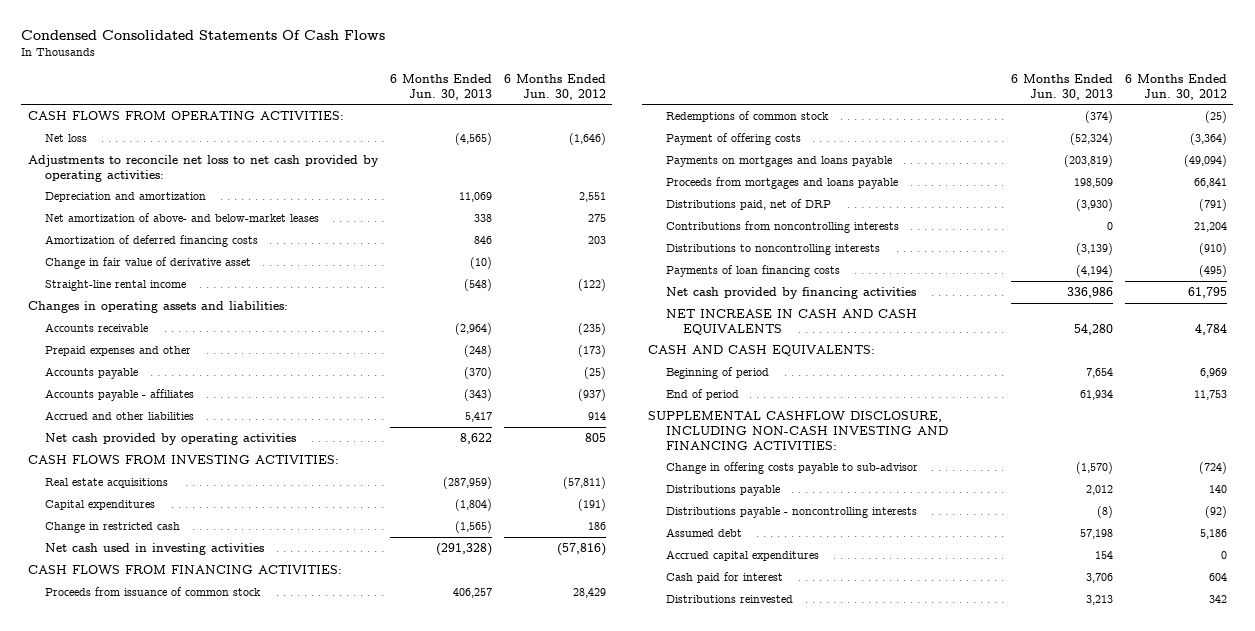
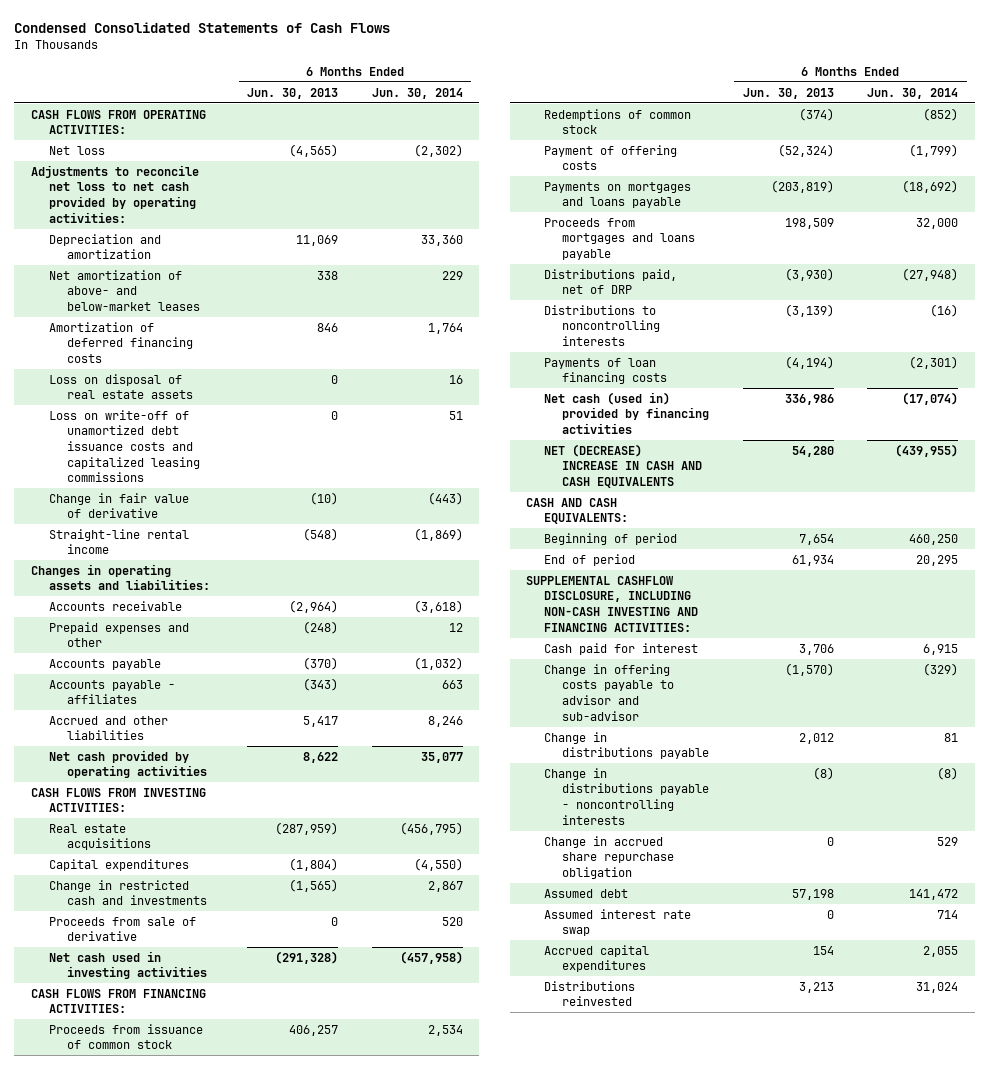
[21,29,386,40] Condensed Consolidated Statements Of Cash Flows -> [14,21,391,33] Condensed Consolidated Statements of Cash Flows
[504,73,607,100] 6 Months Ended Jun. 30, 2012 -> none
none -> [371,87,463,99] Jun. 30, 2014
none -> [48,373,193,400] Loss on disposal of real estate assets
none -> [48,409,200,483] Loss on write-off of unamortized debt issuance costs and capitalized leasing commissions
[45,256,252,269] Change in fair value of derivative asset -> [48,492,189,519] Change in fair value of derivative
[45,521,181,533] Change in restricted cash -> [48,879,207,906] Change in restricted cash and investments
none -> [48,916,196,942] Proceeds from sale of derivative
[665,220,899,233] Contributions from noncontrolling interests -> none
[665,286,916,299] Net cash provided by financing activities -> [544,391,710,434] Net cash (used in) provided by financing activities
[665,308,917,335] NET INCREASE IN CASH AND CASH EQUIVALENTS -> [544,443,703,488] NET (DECREASE) INCREASE IN CASH AND CASH EQUIVALENTS
[665,571,783,583] Cash paid for interest -> [544,642,699,655] Cash paid for interest
[665,461,918,474] Change in offering costs payable to sub-advisor -> [544,663,675,721] Change in offering costs payable to advisor and sub-advisor
[665,484,780,496] Distributions payable -> [544,731,710,760] Change in distributions payable
[665,506,917,518] Distributions payable - noncontrolling interests -> [544,767,710,825] Change in distributions payable - noncontrolling interests
none -> [544,835,675,879] Change in accrued share repurchase obligation
none -> [544,908,692,937] Assumed interest rate swap

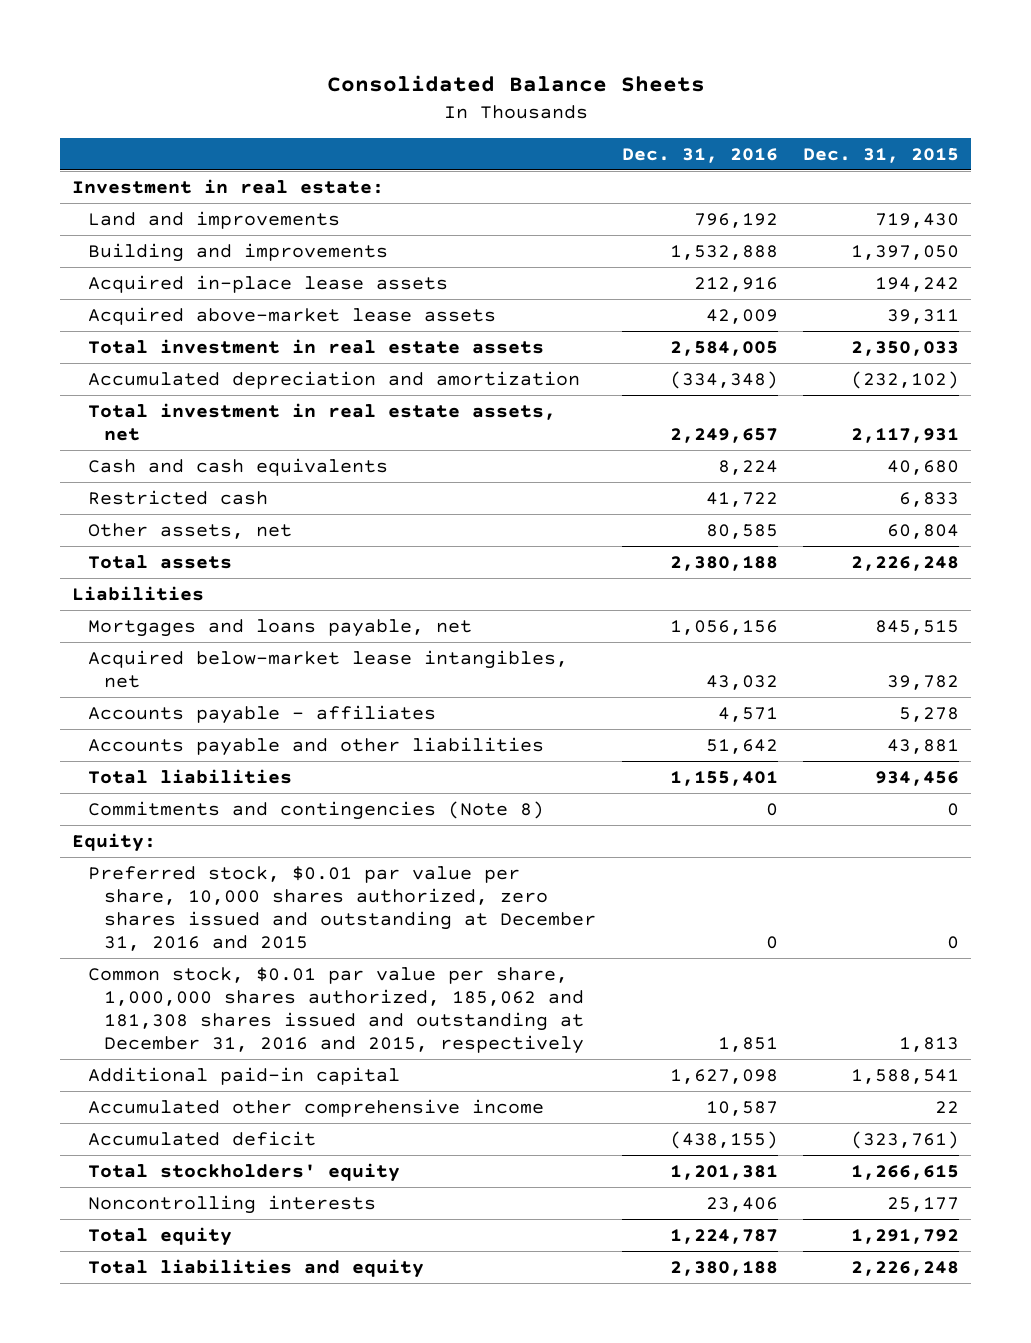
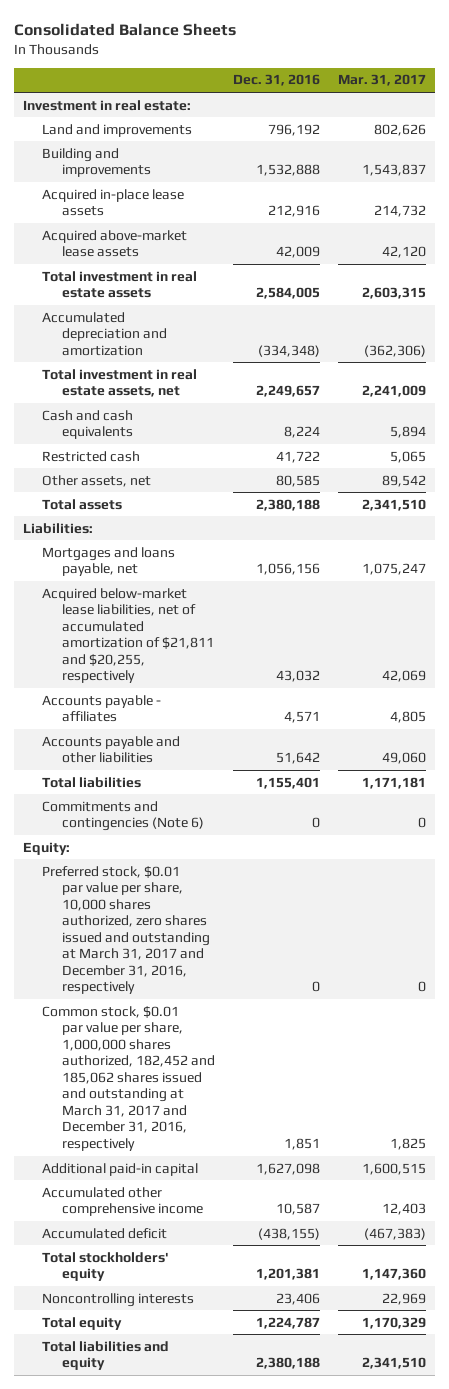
[802,147,959,163] Dec. 31, 2015 -> none
none -> [337,74,426,87] Mar. 31, 2017
[72,586,205,602] Liabilities -> [22,522,93,534] Liabilities:
[88,650,569,688] Acquired below-market lease intangibles, net -> [42,587,214,684] Acquired below-market lease liabilities, net of accumulated amortization of $21,811 and $20,255, respectively
[88,801,545,821] Commitments and contingencies (Note 8) -> [42,800,204,832] Commitments and contingencies (Note 6)
[88,866,597,951] Preferred stock, $0.01 par value per share, 10,000 shares authorized, zero shares issued and outstanding at December 31, 2016 and 2015 -> [42,865,210,995] Preferred stock, $0.01 par value per share, 10,000 shares authorized, zero shares issued and outstanding at March 31, 2017 and December 31, 2016, respectively
[88,967,585,1054] Common stock, $0.01 par value per share, 1,000,000 shares authorized, 185,062 and 181,308 shares issued and outstanding at December 31, 2016 and 2015, respectively -> [42,1005,215,1151] Common stock, $0.01 par value per share, 1,000,000 shares authorized, 182,452 and 185,062 shares issued and outstanding at March 31, 2017 and December 31, 2016, respectively

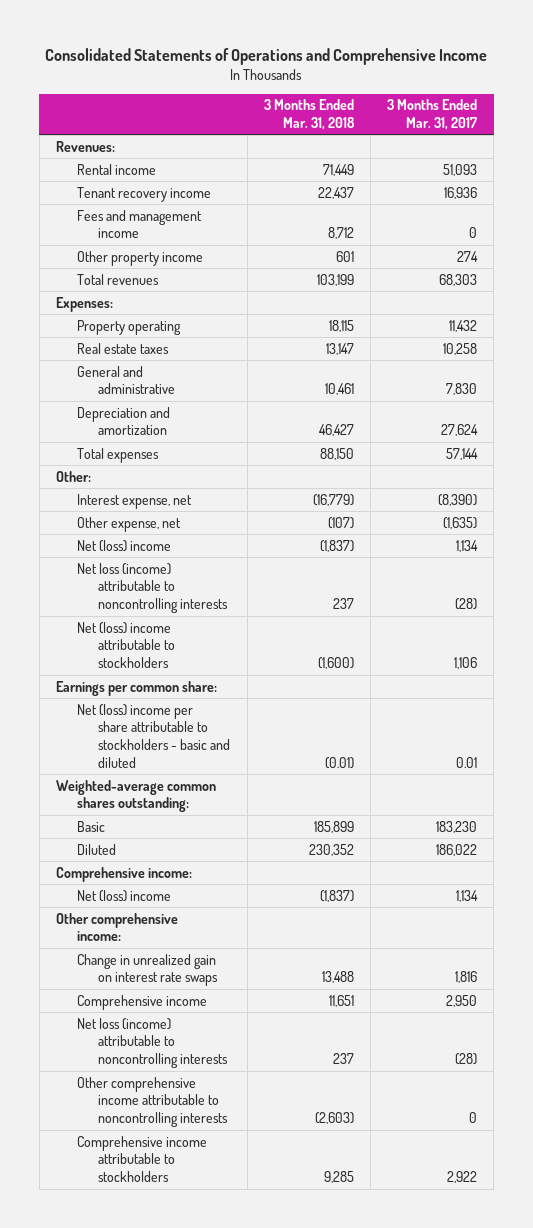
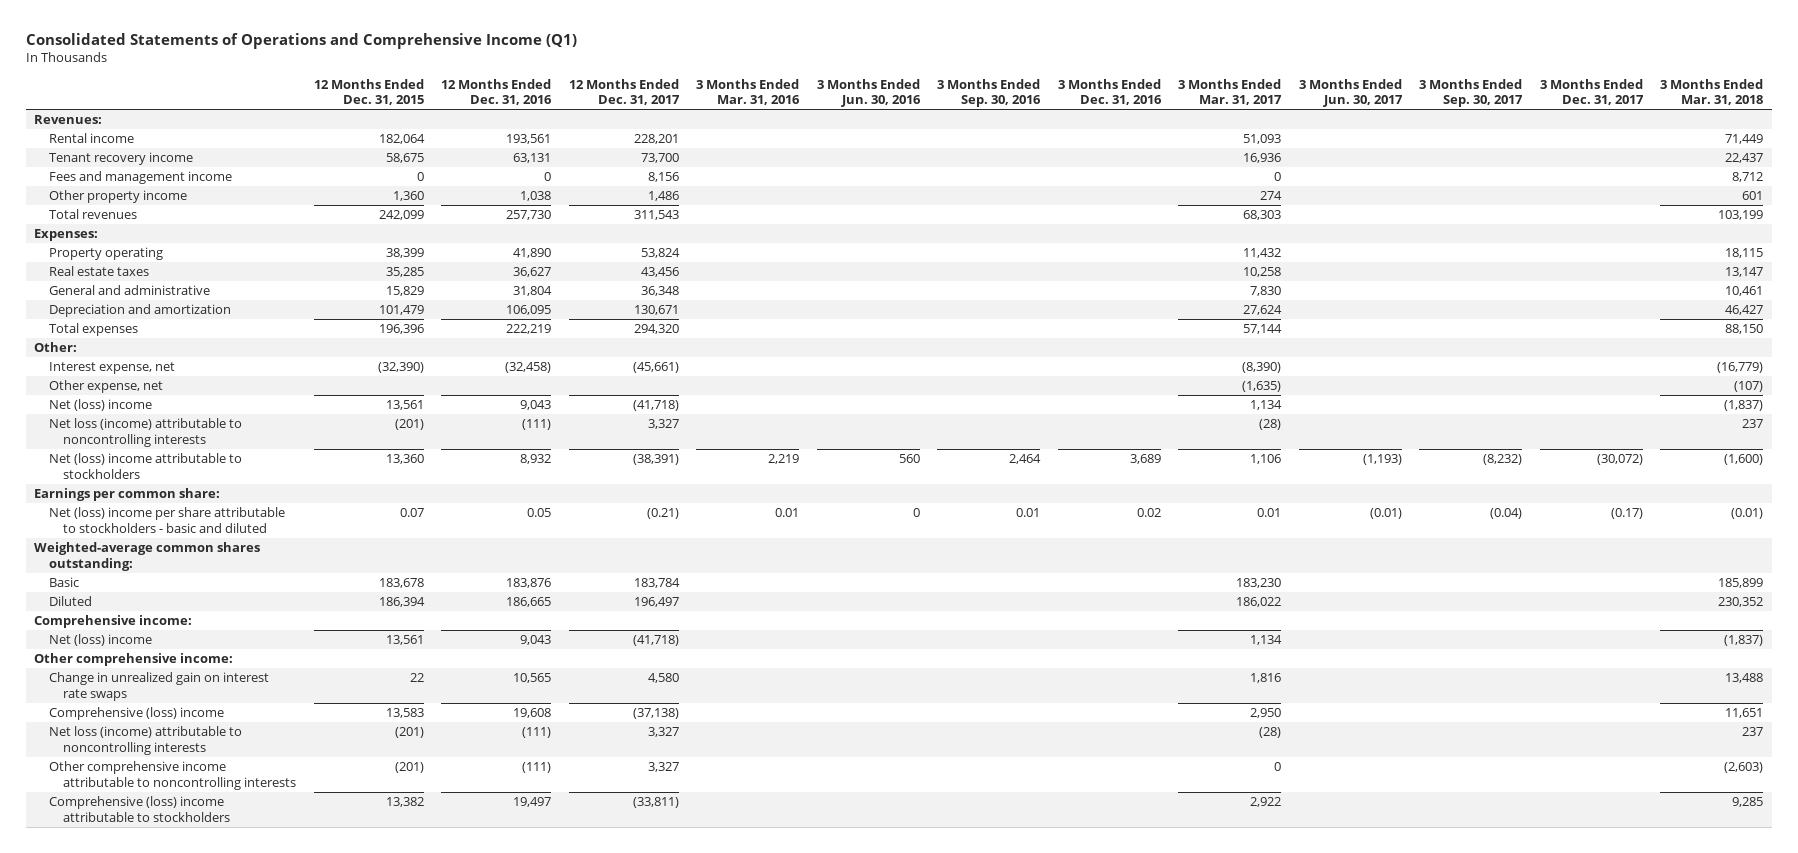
[45,47,488,65] Consolidated Statements of Operations and Comprehensive Income -> [25,33,577,50] Consolidated Statements of Operations and Comprehensive Income (Q1)
none -> [313,78,424,106] 12 Months Ended Dec. 31, 2015
none -> [441,78,553,106] 12 Months Ended Dec. 31, 2016
none -> [568,78,680,106] 12 Months Ended Dec. 31, 2017
none -> [696,78,801,106] 3 Months Ended Mar. 31, 2016
none -> [816,78,921,108] 3 Months Ended Jun. 30, 2016
none -> [937,78,1042,108] 3 Months Ended Sep. 30, 2016
none -> [1057,78,1162,106] 3 Months Ended Dec. 31, 2016
none -> [1298,78,1403,108] 3 Months Ended Jun. 30, 2017
none -> [1419,78,1524,108] 3 Months Ended Sep. 30, 2017
none -> [1539,78,1644,106] 3 Months Ended Dec. 31, 2017
[77,994,208,1010] Comprehensive income -> [48,707,224,721] Comprehensive (loss) income
[77,1135,208,1183] Comprehensive income attributable to stockholders -> [48,796,231,822] Comprehensive (loss) income attributable to stockholders

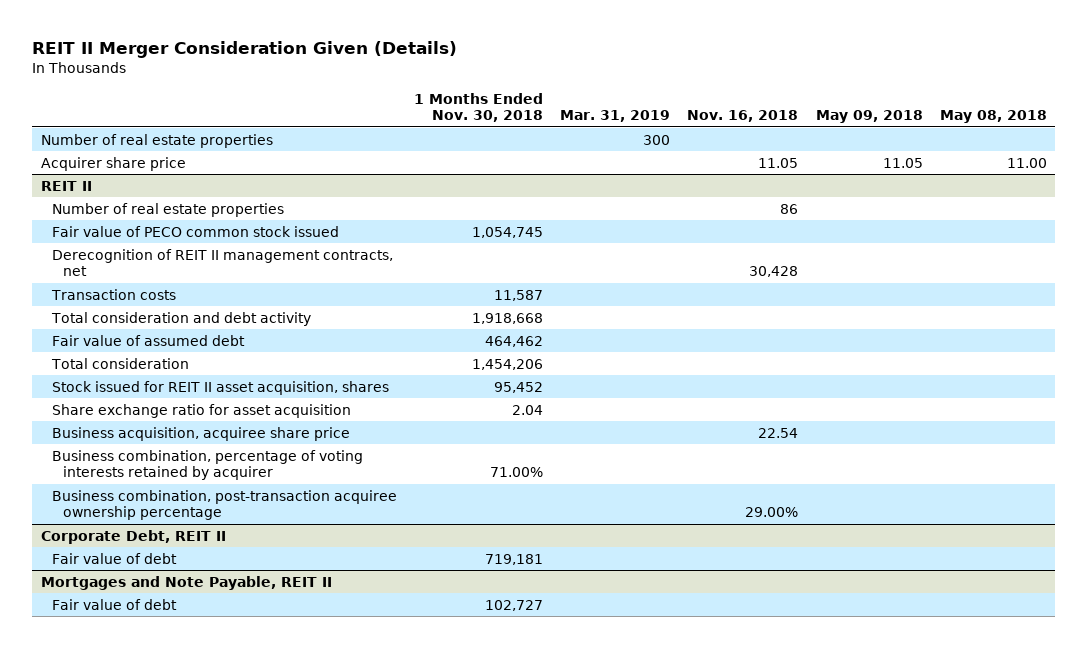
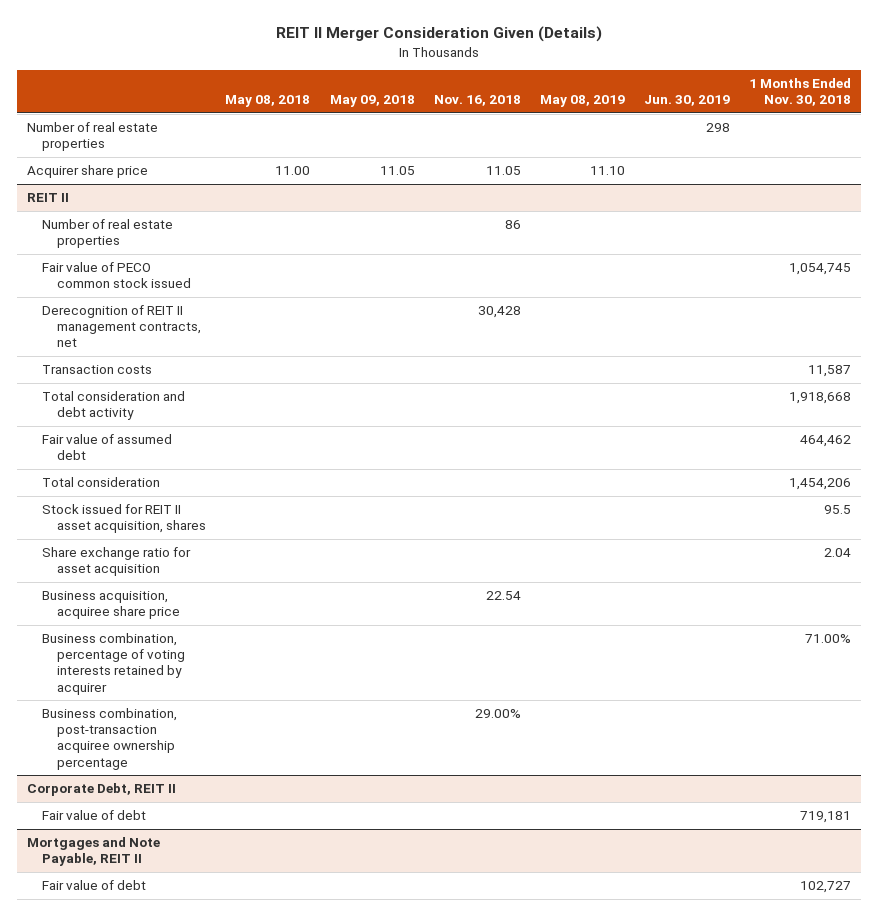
[560,110,671,123] Mar. 31, 2019 -> none
none -> [539,95,625,108] May 08, 2019
none -> [644,95,731,107] Jun. 30, 2019
[494,381,544,393] 95,452 -> [824,505,852,515] 95.5

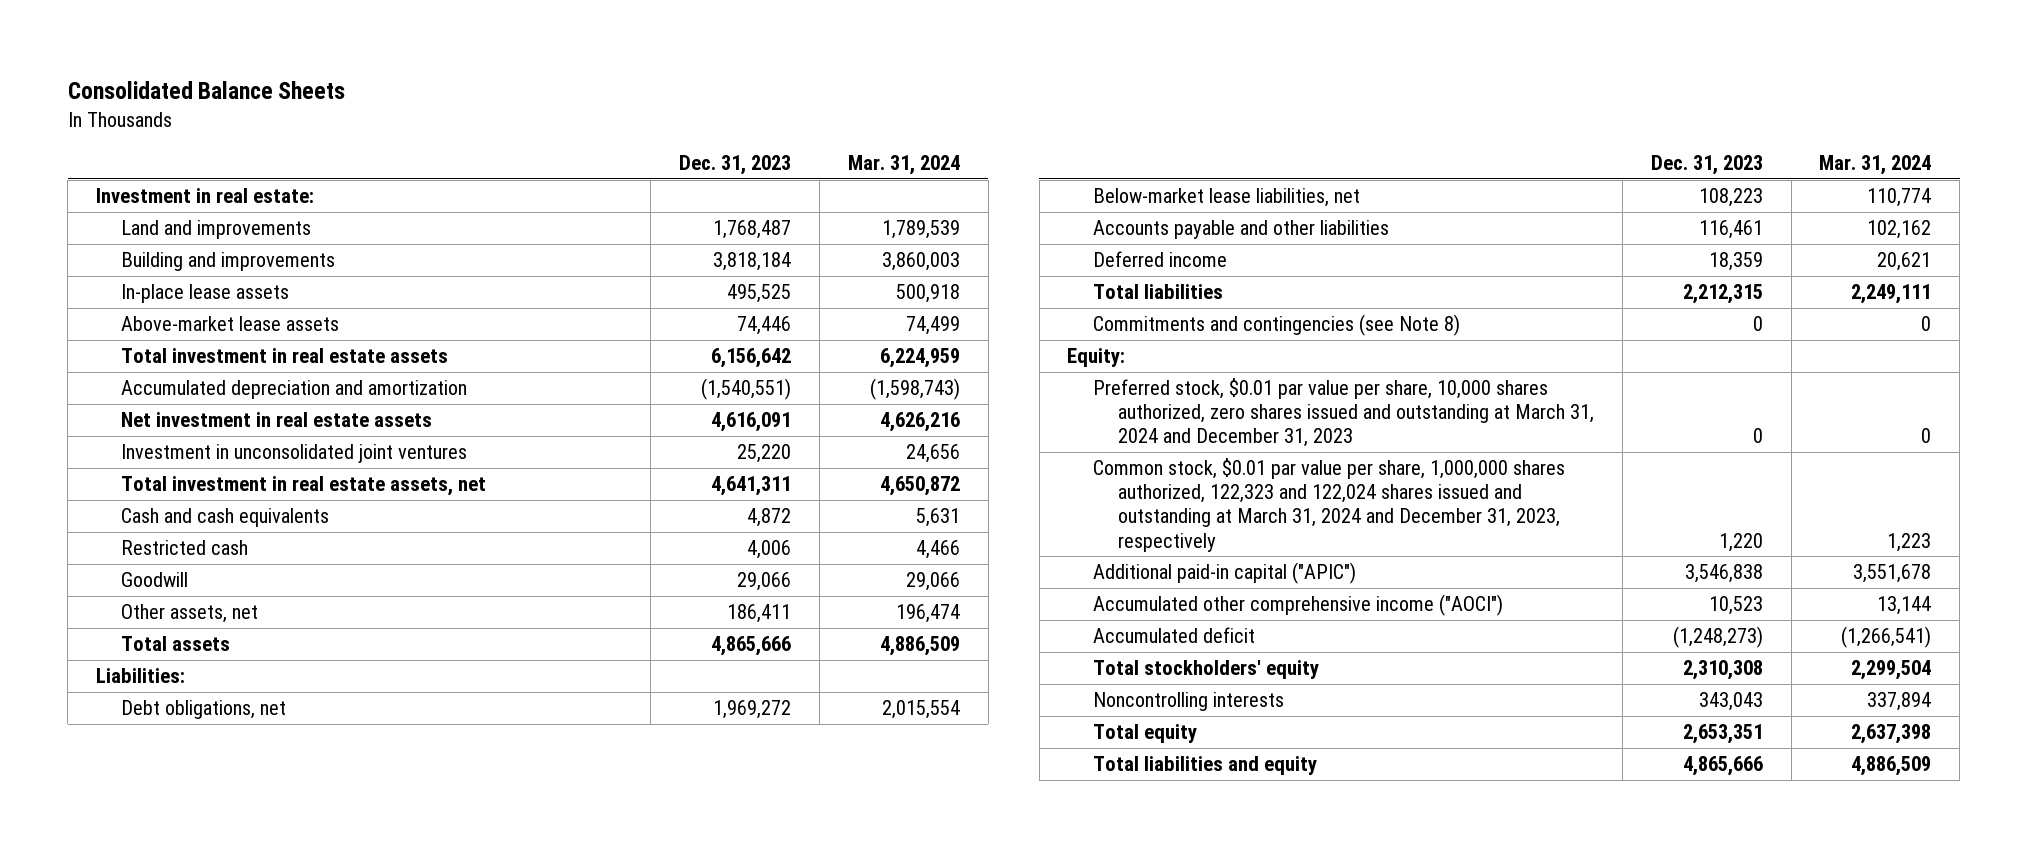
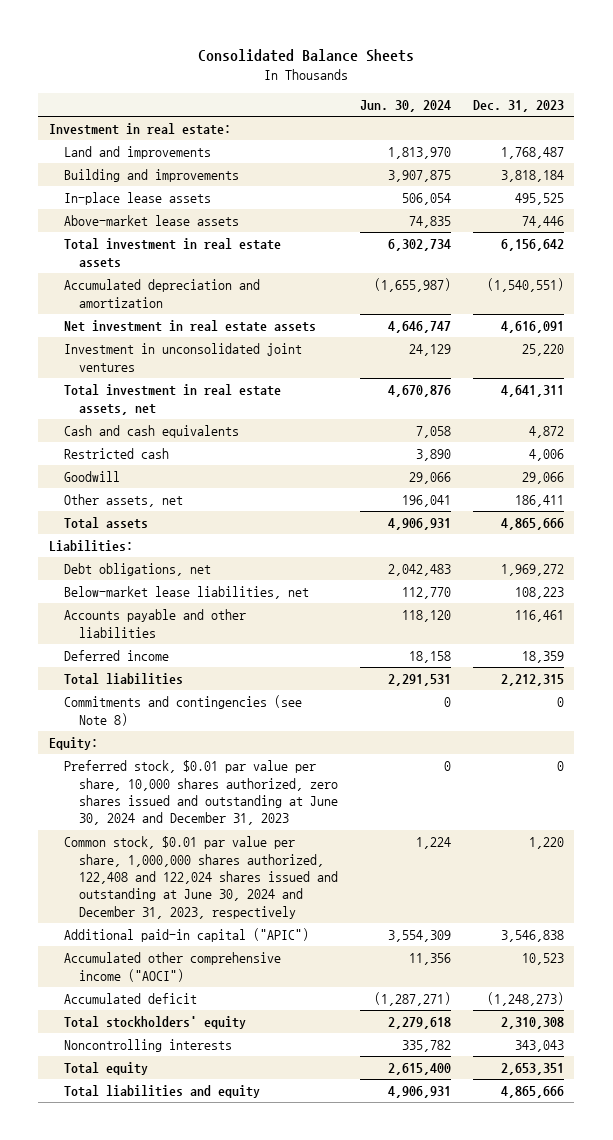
[847,155,960,176] Mar. 31, 2024 -> none
none -> [359,100,451,113] Jun. 30, 2024
[1092,378,1594,448] Preferred stock, $0.01 par value per share, 10,000 shares authorized, zero shares issued and outstanding at March 31, 2024 and December 31, 2023 -> [64,760,339,826] Preferred stock, $0.01 par value per share, 10,000 shares authorized, zero shares issued and outstanding at June 30, 2024 and December 31, 2023
[1092,458,1565,552] Common stock, $0.01 par value per share, 1,000,000 shares authorized, 122,323 and 122,024 shares issued and outstanding at March 31, 2024 and December 31, 2023, respectively -> [64,836,339,919] Common stock, $0.01 par value per share, 1,000,000 shares authorized, 122,408 and 122,024 shares issued and outstanding at June 30, 2024 and December 31, 2023, respectively

